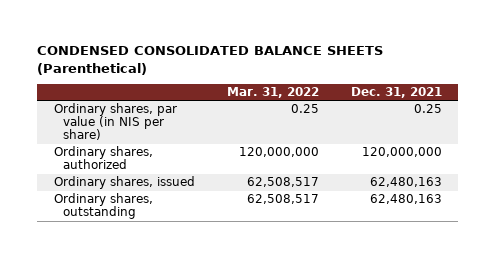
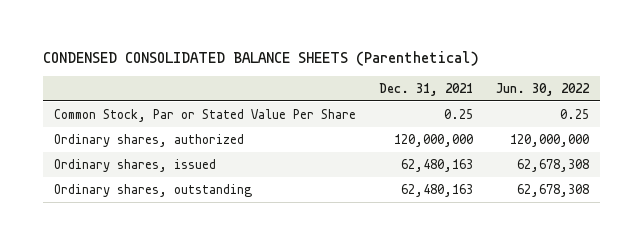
[226,87,319,99] Mar. 31, 2022 -> none
none -> [496,83,591,97] Jun. 30, 2022
[53,103,177,141] Ordinary shares, par value (in NIS per share) -> [54,108,357,122] Common Stock, Par or Stated Value Per Share

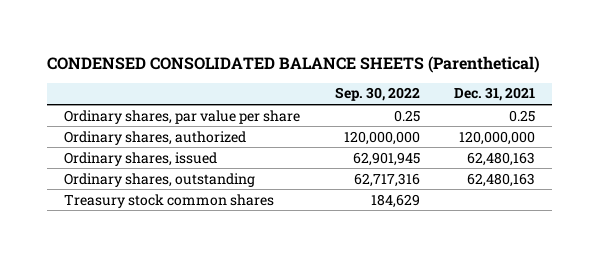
[496,83,591,97] Jun. 30, 2022 -> none
none -> [334,87,420,102] Sep. 30, 2022
[54,108,357,122] Common Stock, Par or Stated Value Per Share -> [64,109,301,124] Ordinary shares, par value per share
none -> [64,193,275,208] Treasury stock common shares

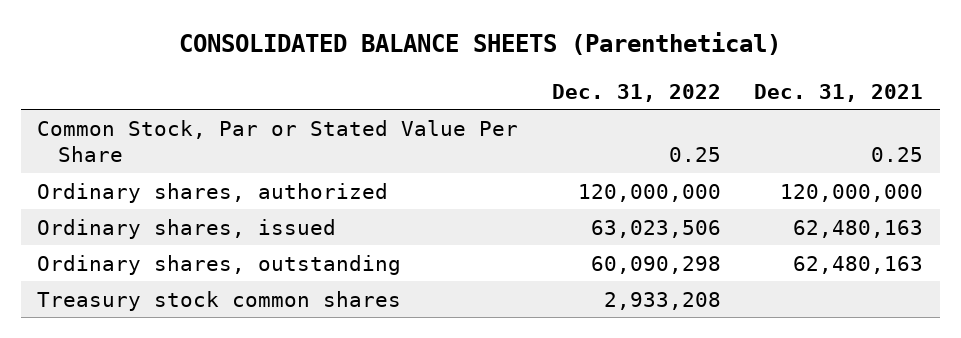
[46,55,540,73] CONDENSED CONSOLIDATED BALANCE SHEETS (Parenthetical) -> [179,32,782,56] CONSOLIDATED BALANCE SHEETS (Parenthetical)
[334,87,420,102] Sep. 30, 2022 -> none
none -> [551,83,721,102] Dec. 31, 2022
[64,109,301,124] Ordinary shares, par value per share -> [37,119,519,163] Common Stock, Par or Stated Value Per Share

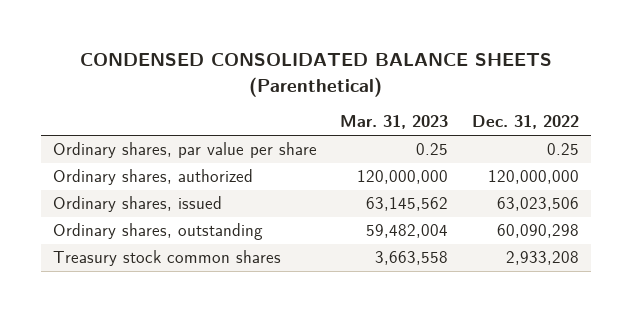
[179,32,782,56] CONSOLIDATED BALANCE SHEETS (Parenthetical) -> [79,53,552,97] CONDENSED CONSOLIDATED BALANCE SHEETS (Parenthetical)
[754,83,924,102] Dec. 31, 2021 -> none
none -> [340,115,449,130] Mar. 31, 2023
[37,119,519,163] Common Stock, Par or Stated Value Per Share -> [52,142,317,159] Ordinary shares, par value per share

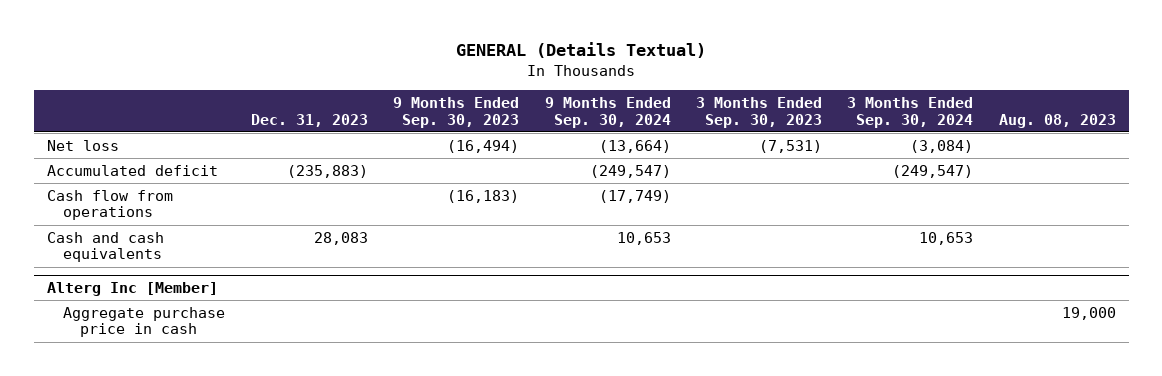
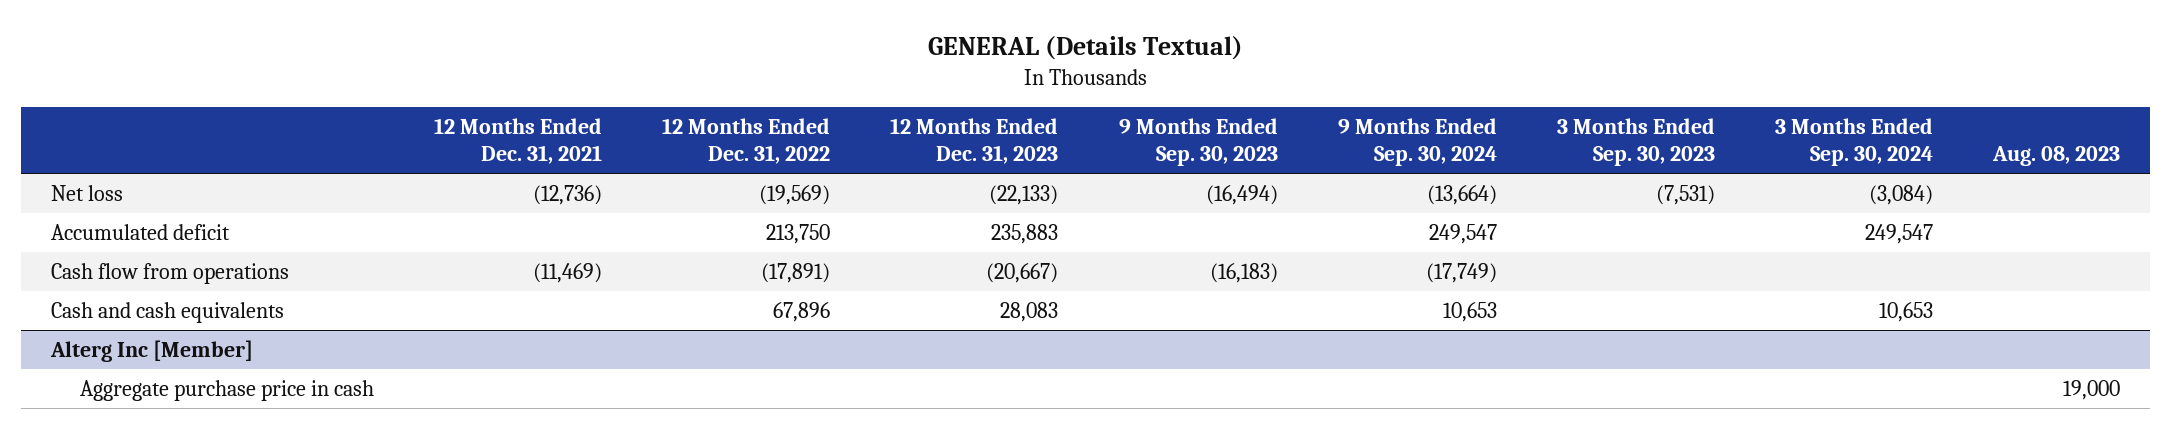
[250,113,368,127] Dec. 31, 2023 -> none
none -> [434,117,603,164] 12 Months Ended Dec. 31, 2021
none -> [662,117,831,164] 12 Months Ended Dec. 31, 2022
none -> [890,117,1059,164] 12 Months Ended Dec. 31, 2023
[589,164,671,178] (249,547) -> [1428,224,1497,245] 249,547
[892,164,974,178] (249,547) -> [1865,224,1934,245] 249,547

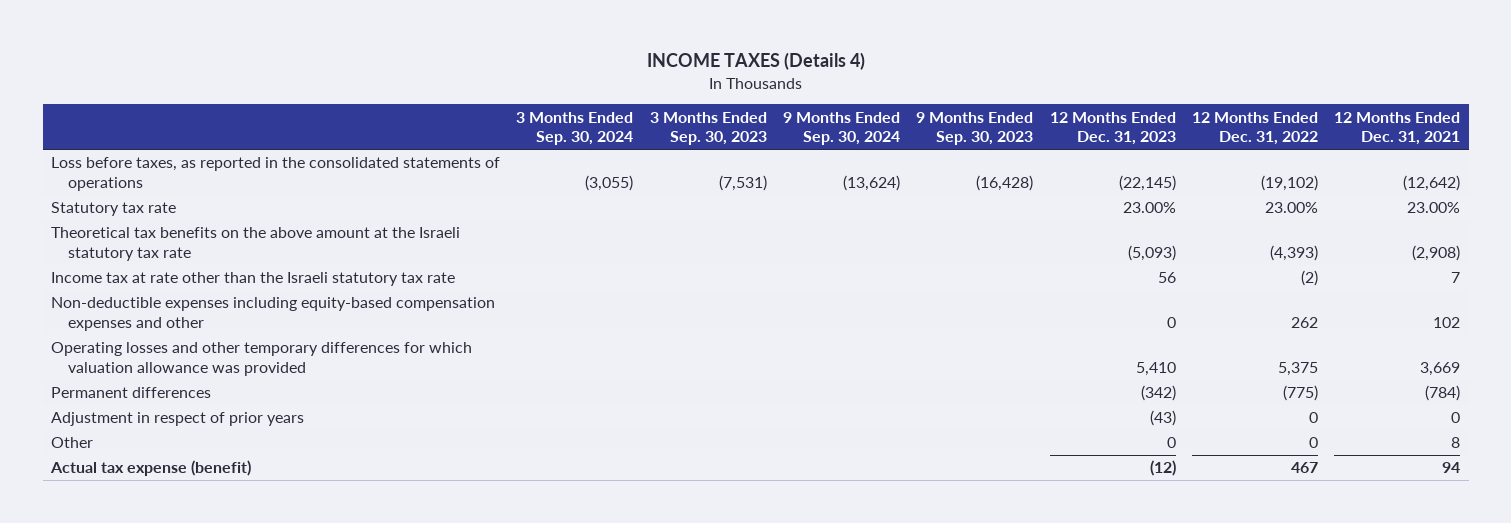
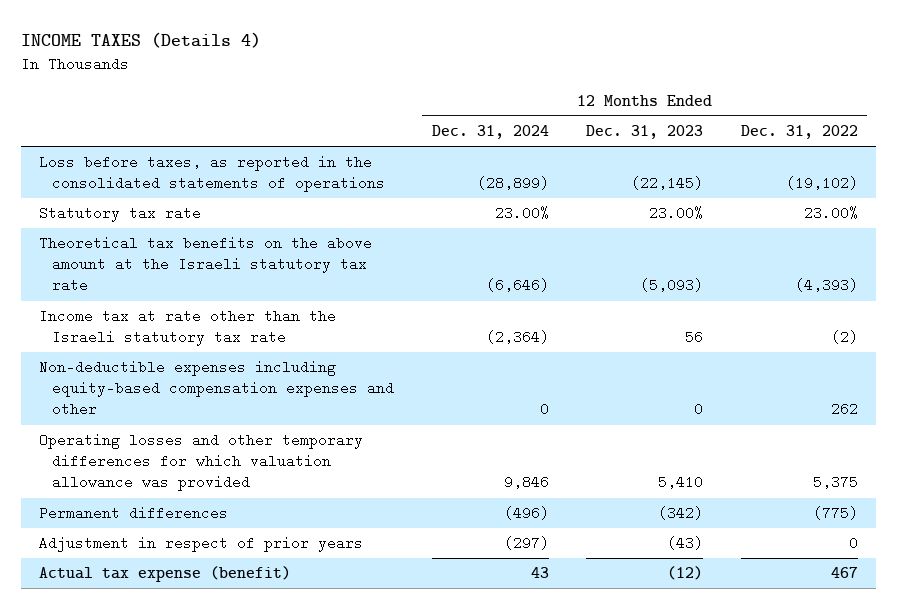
[516,111,634,146] 3 Months Ended Sep. 30, 2024 -> none
[649,111,767,146] 3 Months Ended Sep. 30, 2023 -> none
[782,111,900,146] 9 Months Ended Sep. 30, 2024 -> none
[916,111,1034,146] 9 Months Ended Sep. 30, 2023 -> none
[1334,111,1461,146] 12 Months Ended Dec. 31, 2021 -> none
none -> [431,125,549,140] Dec. 31, 2024
[50,437,93,449] Other -> none

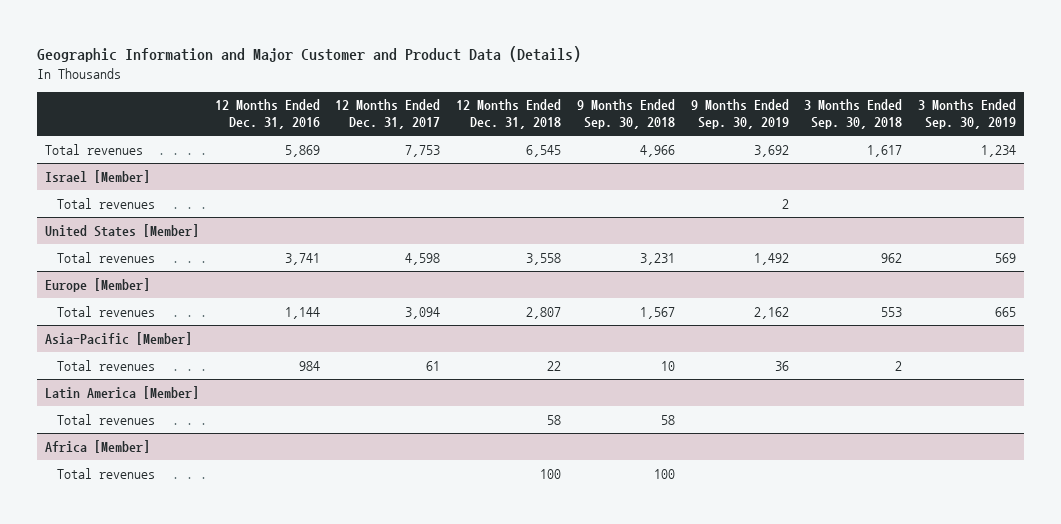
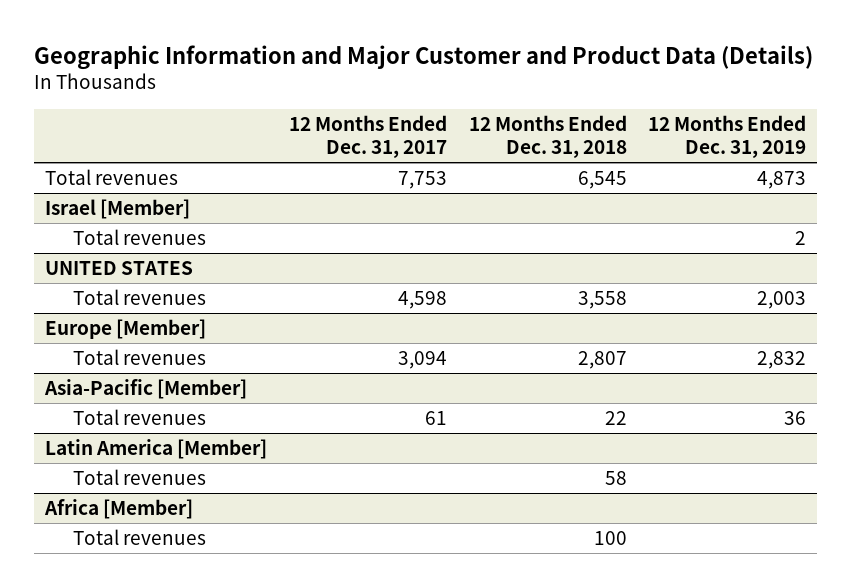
[214,99,320,130] 12 Months Ended Dec. 31, 2016 -> none
[576,99,675,130] 9 Months Ended Sep. 30, 2018 -> none
[690,99,789,130] 9 Months Ended Sep. 30, 2019 -> none
[804,99,903,130] 3 Months Ended Sep. 30, 2018 -> none
[918,99,1017,130] 3 Months Ended Sep. 30, 2019 -> none
none -> [648,114,807,158] 12 Months Ended Dec. 31, 2019
[44,223,199,237] United States [Member] -> [44,261,193,276] UNITED STATES

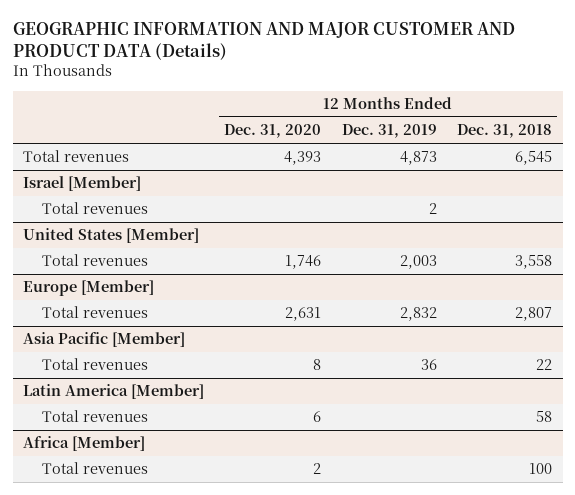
[33,44,813,70] Geographic Information and Major Customer and Product Data (Details) -> [12,21,515,61] GEOGRAPHIC INFORMATION AND MAJOR CUSTOMER AND PRODUCT DATA (Details)
[288,114,447,158] 12 Months Ended Dec. 31, 2017 -> none
none -> [224,124,322,139] Dec. 31, 2020
[44,261,193,276] UNITED STATES -> [22,228,199,244] United States [Member]
[43,379,247,400] Asia-Pacific [Member] -> [22,332,185,348] Asia Pacific [Member]

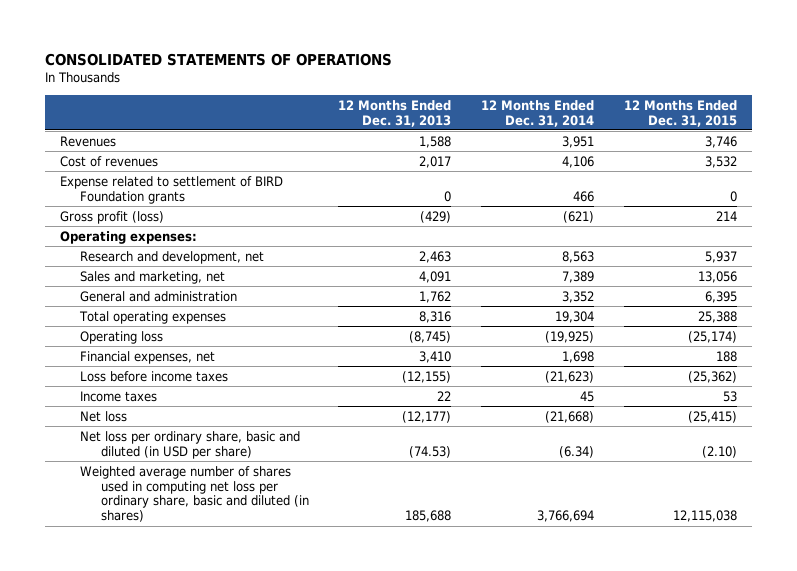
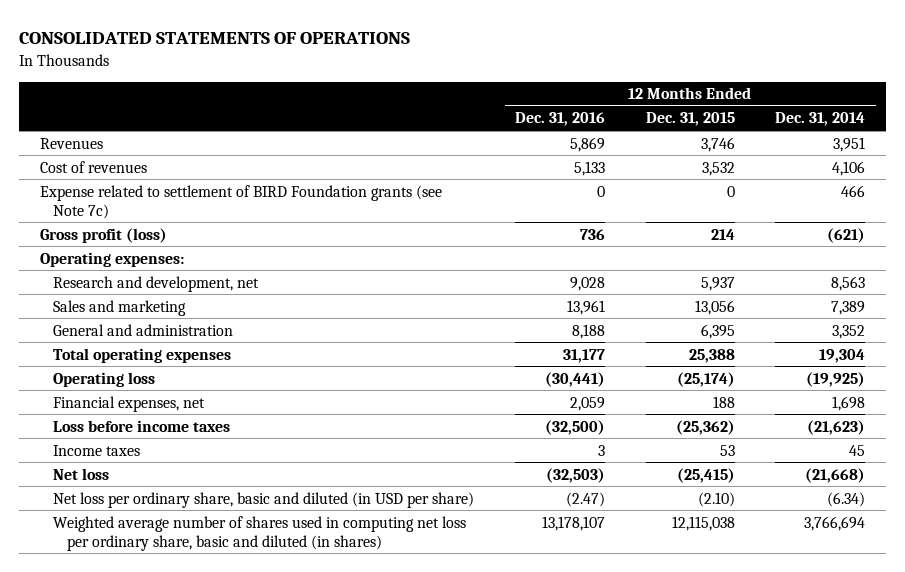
[338,99,452,127] 12 Months Ended Dec. 31, 2013 -> none
none -> [515,112,606,127] Dec. 31, 2016
[59,175,283,204] Expense related to settlement of BIRD Foundation grants -> [39,184,442,219] Expense related to settlement of BIRD Foundation grants (see Note 7c)
[80,270,226,284] Sales and marketing, net -> [53,299,187,316] Sales and marketing

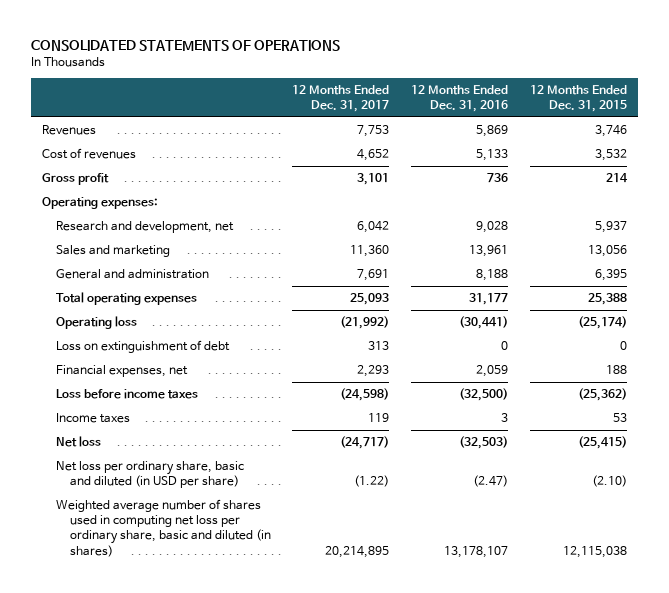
[775,112,866,127] Dec. 31, 2014 -> none
none -> [292,85,390,113] 12 Months Ended Dec. 31, 2017
[39,184,442,219] Expense related to settlement of BIRD Foundation grants (see Note 7c) -> none
[39,227,167,243] Gross profit (loss) -> [42,173,110,186] Gross profit
none -> [55,340,230,354] Loss on extinguishment of debt

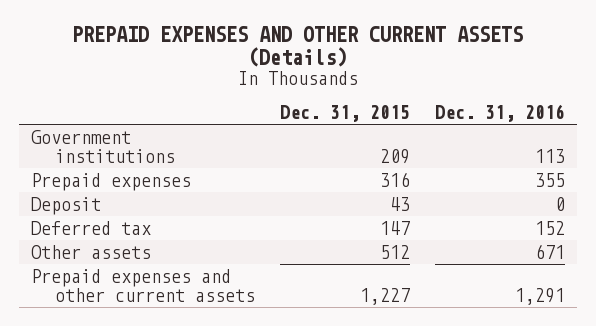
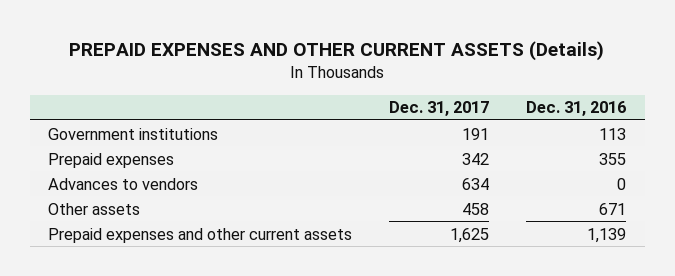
[279,105,410,123] Dec. 31, 2015 -> none
none -> [389,101,490,117] Dec. 31, 2017
[31,196,102,215] Deposit -> none
[31,220,152,235] Deferred tax -> none
none -> [48,177,199,190] Advances to vendors
[514,287,565,305] 1,291 -> [587,227,627,243] 1,139

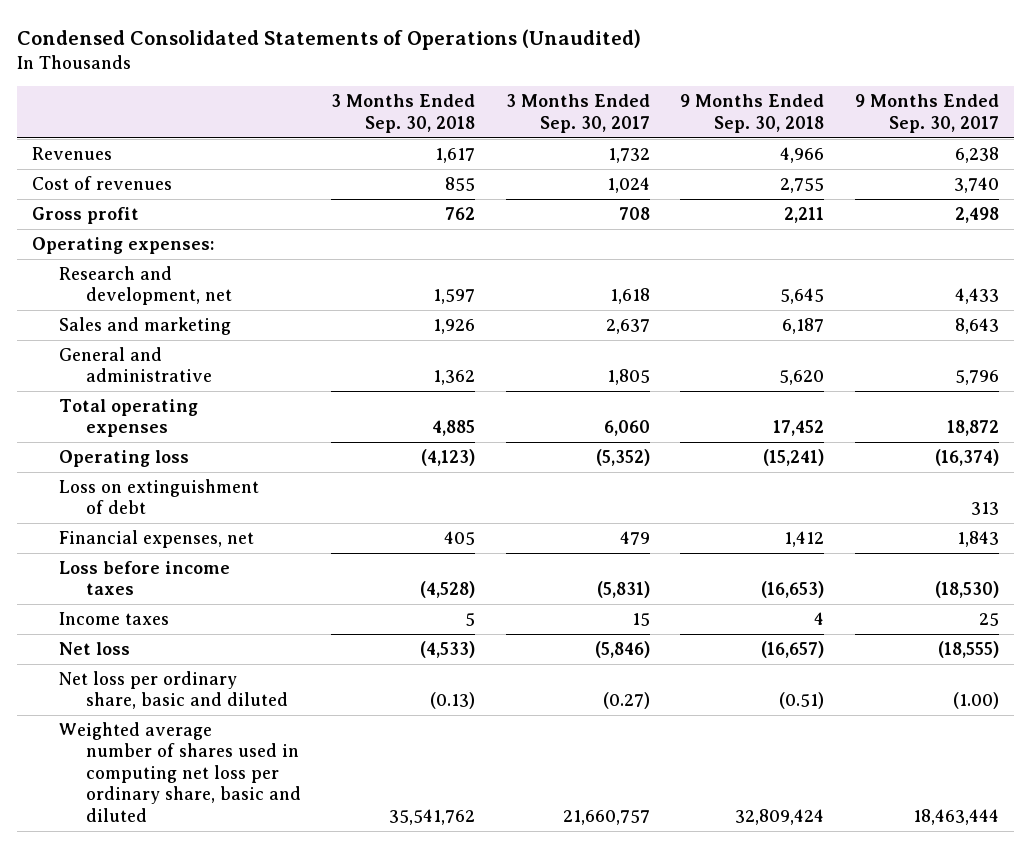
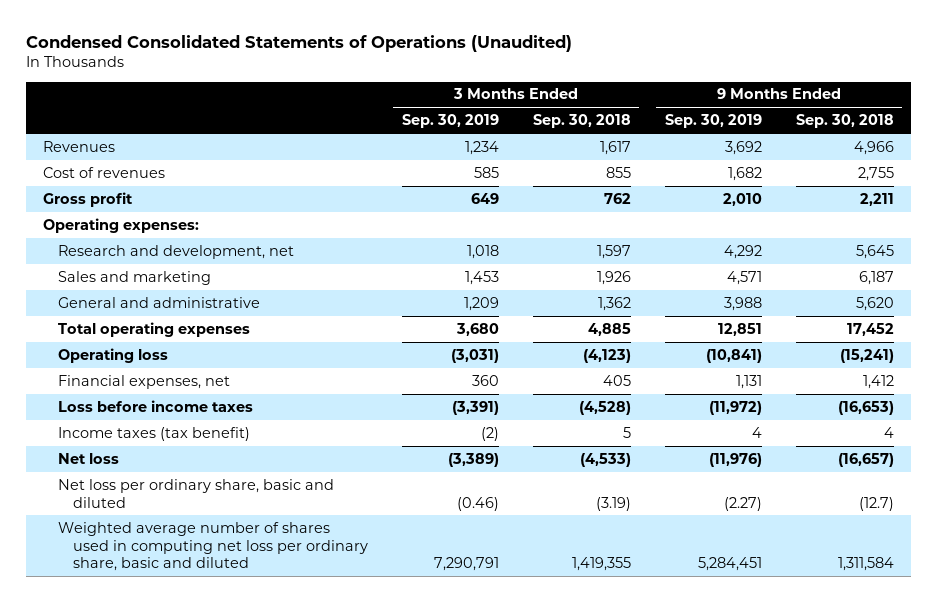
[505,94,650,133] 3 Months Ended Sep. 30, 2017 -> none
[854,94,999,133] 9 Months Ended Sep. 30, 2017 -> none
none -> [401,114,499,129] Sep. 30, 2019
none -> [664,114,762,129] Sep. 30, 2019
[59,478,260,515] Loss on extinguishment of debt -> none
[59,611,170,625] Income taxes -> [57,426,250,441] Income taxes (tax benefit)
[430,692,476,710] (0.13) -> [595,496,631,511] (3.19)
[779,692,825,710] (0.51) -> [858,496,894,511] (12.7)
[389,808,476,825] 35,541,762 -> [571,557,631,572] 1,419,355
[735,808,825,825] 32,809,424 -> [837,557,894,572] 1,311,584

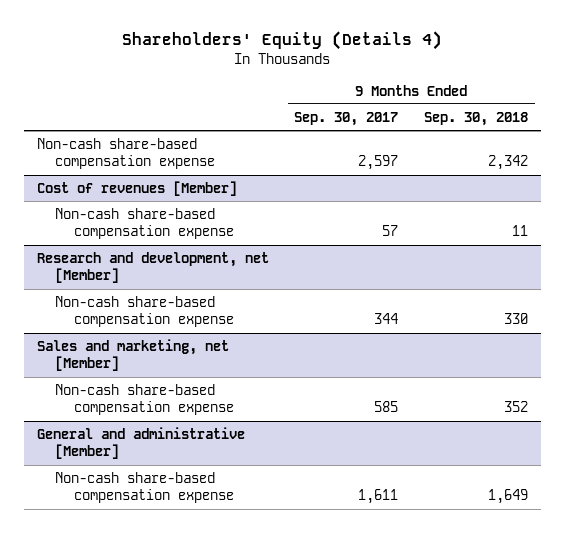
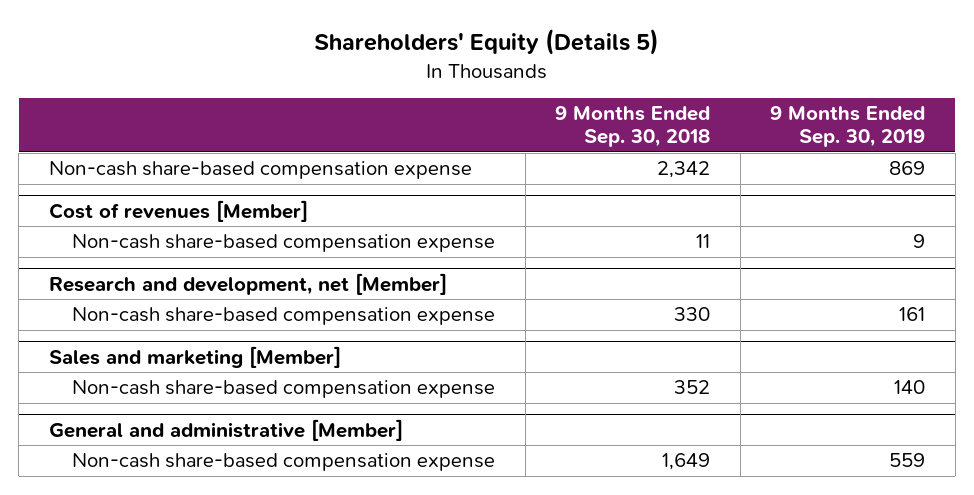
[122,31,443,51] Shareholders' Equity (Details 4) -> [314,29,660,56] Shareholders' Equity (Details 5)
[294,111,399,126] Sep. 30, 2017 -> none
none -> [770,106,926,148] 9 Months Ended Sep. 30, 2019
[36,338,229,372] Sales and marketing, net [Member] -> [48,345,341,368] Sales and marketing [Member]

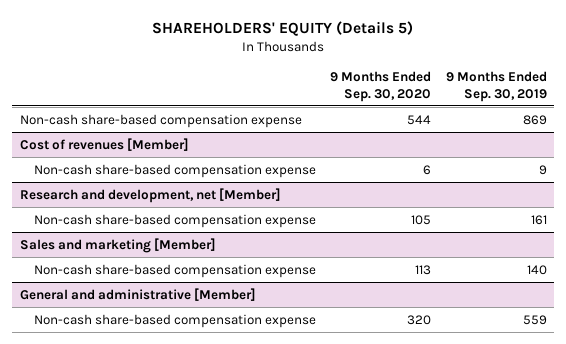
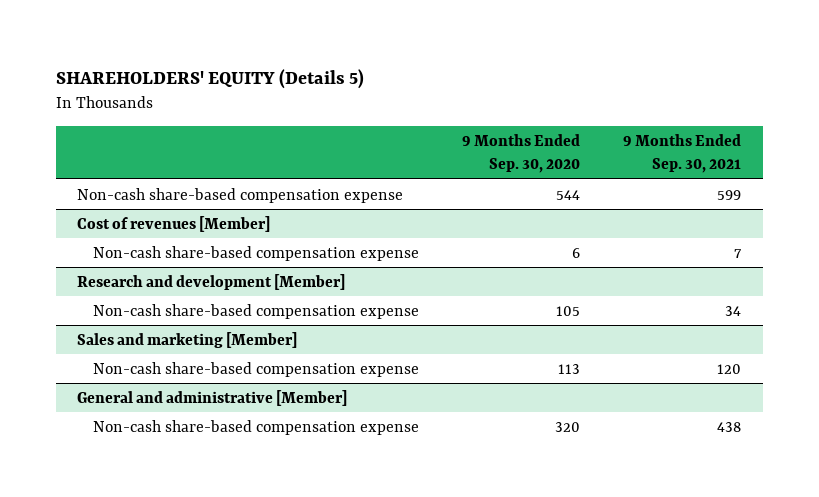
[445,71,547,102] 9 Months Ended Sep. 30, 2019 -> none
none -> [623,134,742,174] 9 Months Ended Sep. 30, 2021
[19,187,281,203] Research and development, net [Member] -> [77,273,346,290] Research and development [Member]

